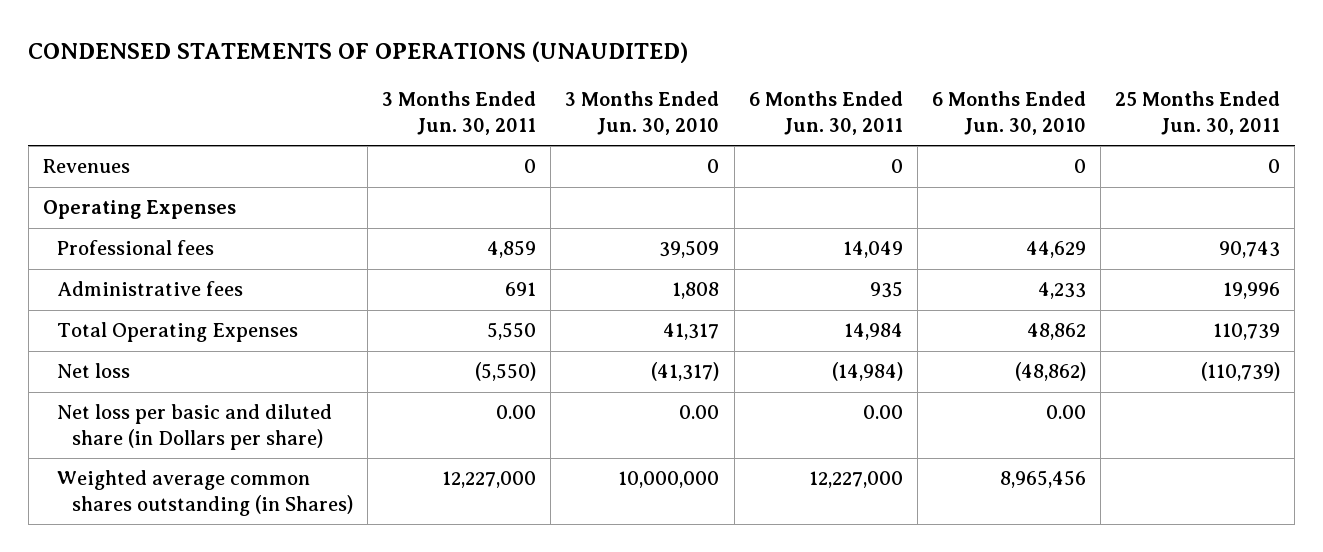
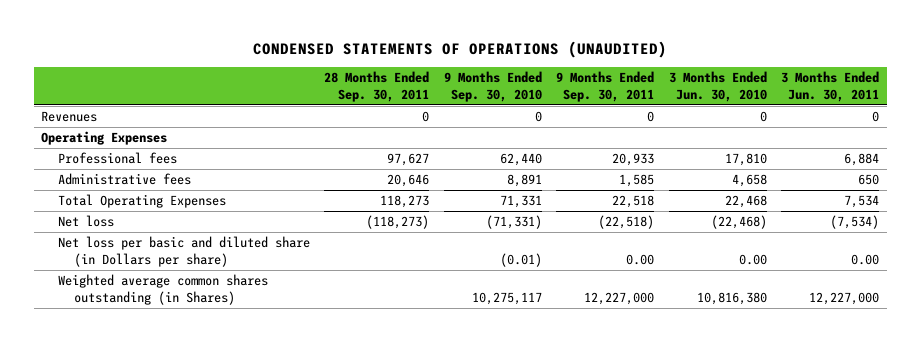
[748,91,903,135] 6 Months Ended Jun. 30, 2011 -> none
[931,91,1086,135] 6 Months Ended Jun. 30, 2010 -> none
[1115,91,1281,135] 25 Months Ended Jun. 30, 2011 -> none
none -> [324,71,430,102] 28 Months Ended Sep. 30, 2011
none -> [443,71,542,102] 9 Months Ended Sep. 30, 2010
none -> [556,71,655,102] 9 Months Ended Sep. 30, 2011
[487,240,537,259] 4,859 -> [844,153,880,167] 6,884
[659,240,720,259] 39,509 -> [724,153,767,167] 17,810
[505,282,537,297] 691 -> [858,174,880,186] 650
[672,282,720,300] 1,808 -> [731,174,767,188] 4,658
[487,322,537,341] 5,550 -> [844,195,880,209] 7,534
[663,323,720,341] 41,317 -> [724,195,767,209] 22,468
[475,362,537,382] (5,550) -> [830,215,880,230] (7,534)
[651,362,720,382] (41,317) -> [710,215,767,230] (22,468)
[618,471,720,489] 10,000,000 -> [696,291,767,305] 10,816,380

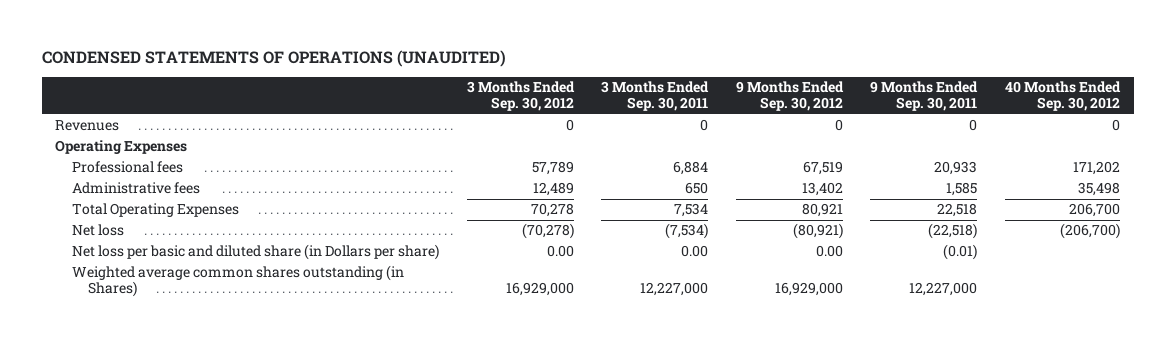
[324,71,430,102] 28 Months Ended Sep. 30, 2011 -> none
[443,71,542,102] 9 Months Ended Sep. 30, 2010 -> none
[668,71,767,102] 3 Months Ended Jun. 30, 2010 -> none
[781,71,880,102] 3 Months Ended Jun. 30, 2011 -> none
none -> [466,81,575,112] 3 Months Ended Sep. 30, 2012
none -> [601,81,710,112] 3 Months Ended Sep. 30, 2011
none -> [735,81,844,112] 9 Months Ended Sep. 30, 2012
none -> [1004,81,1121,112] 40 Months Ended Sep. 30, 2012
[626,253,655,265] 0.00 -> [943,244,978,261] (0.01)

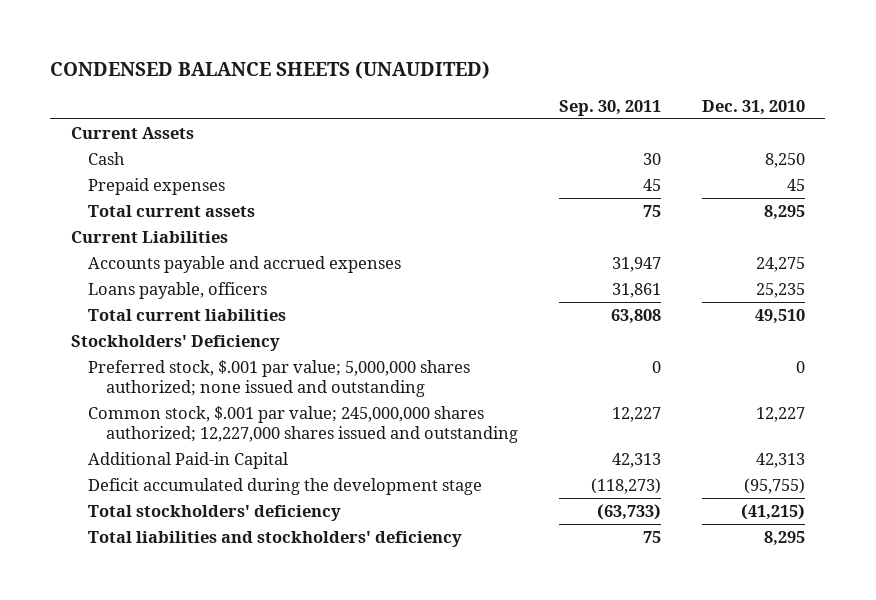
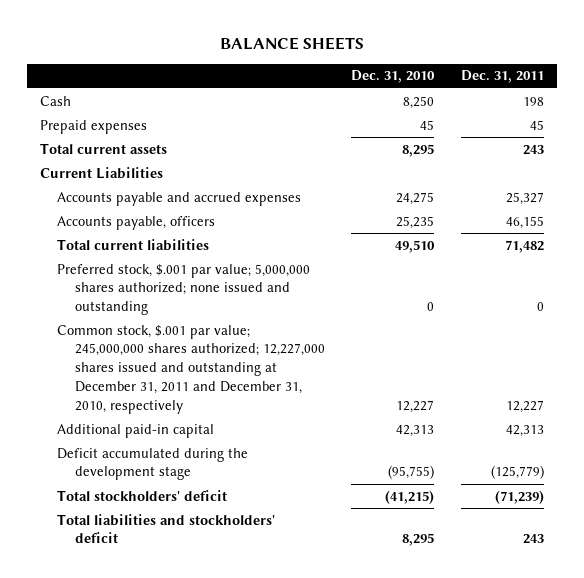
[50,61,491,80] CONDENSED BALANCE SHEETS (UNAUDITED) -> [220,37,365,51] BALANCE SHEETS
[558,99,661,116] Sep. 30, 2011 -> none
none -> [461,70,545,84] Dec. 31, 2011
[70,127,194,140] Current Assets -> none
[88,282,268,300] Loans payable, officers -> [57,215,216,230] Accounts payable, officers
[70,335,280,352] Stockholders' Deficiency -> none
[88,406,518,444] Common stock, $.001 par value; 245,000,000 shares authorized; 12,227,000 shares issued and outstanding -> [57,324,325,414] Common stock, $.001 par value; 245,000,000 shares authorized; 12,227,000 shares issued and outstanding at December 31, 2011 and December 31, 2010, respectively
[88,452,289,470] Additional Paid-in Capital -> [57,423,215,438] Additional paid-in capital
[88,505,342,522] Total stockholders' deficiency -> [57,489,228,501] Total stockholders' deficit
[88,531,463,548] Total liabilities and stockholders' deficiency -> [57,513,276,544] Total liabilities and stockholders' deficit

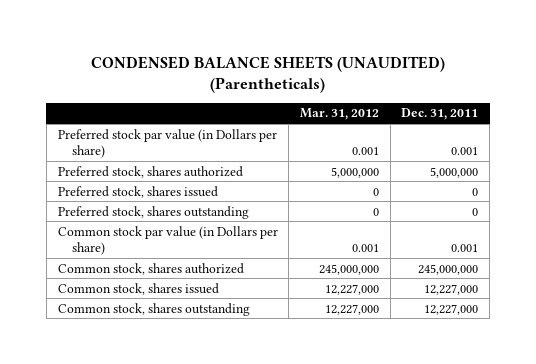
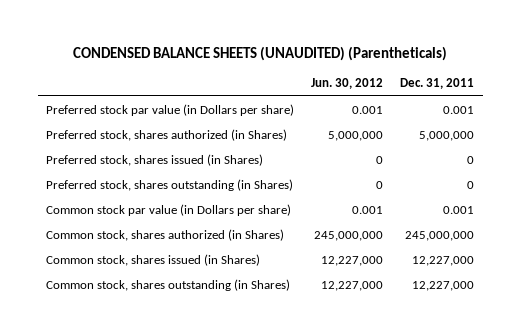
[300,108,380,121] Mar. 31, 2012 -> none
none -> [311,78,384,90] Jun. 30, 2012
[57,165,243,178] Preferred stock, shares authorized -> [46,128,288,141] Preferred stock, shares authorized (in Shares)
[57,185,218,198] Preferred stock, shares issued -> [46,153,264,166] Preferred stock, shares issued (in Shares)
[57,205,249,219] Preferred stock, shares outstanding -> [46,178,294,191] Preferred stock, shares outstanding (in Shares)
[57,262,244,275] Common stock, shares authorized -> [46,228,285,241] Common stock, shares authorized (in Shares)
[57,282,219,295] Common stock, shares issued -> [46,253,261,266] Common stock, shares issued (in Shares)
[57,302,250,316] Common stock, shares outstanding -> [46,278,291,291] Common stock, shares outstanding (in Shares)

